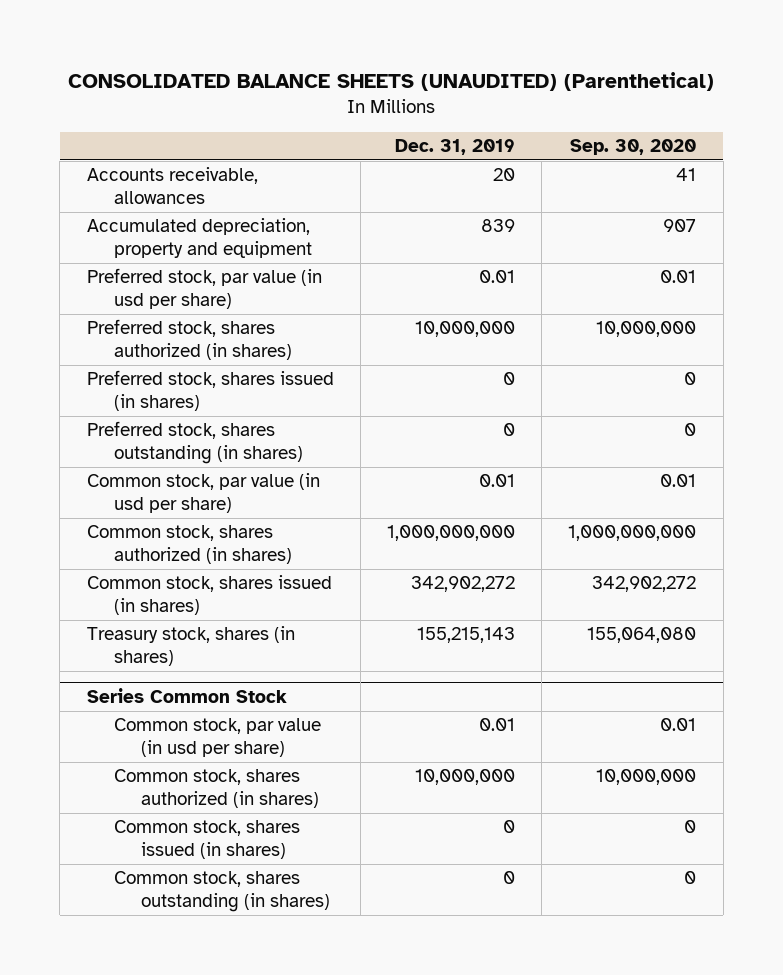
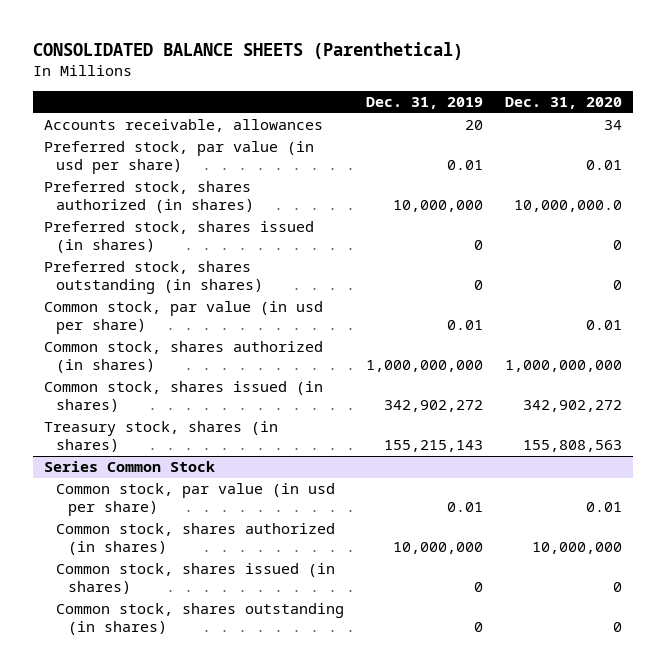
[68,72,715,92] CONSOLIDATED BALANCE SHEETS (UNAUDITED) (Parenthetical) -> [33,42,464,61] CONSOLIDATED BALANCE SHEETS (Parenthetical)
[570,138,697,155] Sep. 30, 2020 -> none
none -> [505,97,623,110] Dec. 31, 2020
[86,218,313,259] Accumulated depreciation, property and equipment -> none

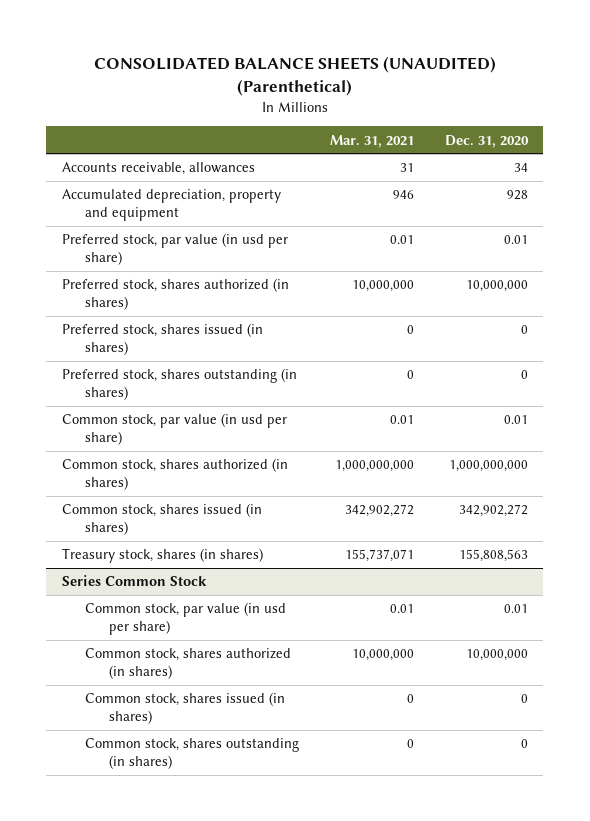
[33,42,464,61] CONSOLIDATED BALANCE SHEETS (Parenthetical) -> [93,56,496,96] CONSOLIDATED BALANCE SHEETS (UNAUDITED) (Parenthetical)
[366,97,484,110] Dec. 31, 2019 -> none
none -> [329,134,414,148] Mar. 31, 2021
none -> [61,189,281,221] Accumulated depreciation, property and equipment
[514,200,623,213] 10,000,000.0 -> [465,280,528,293] 10,000,000

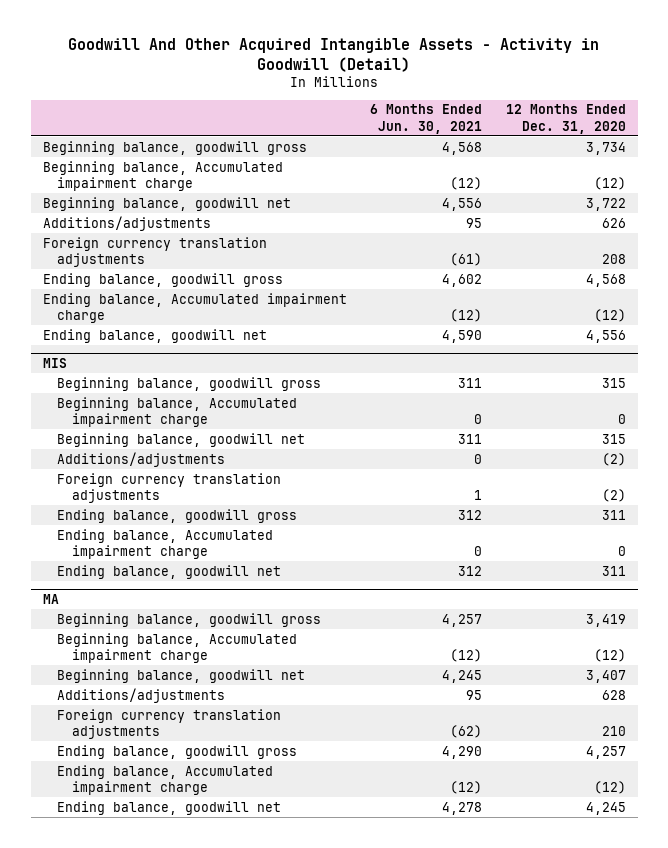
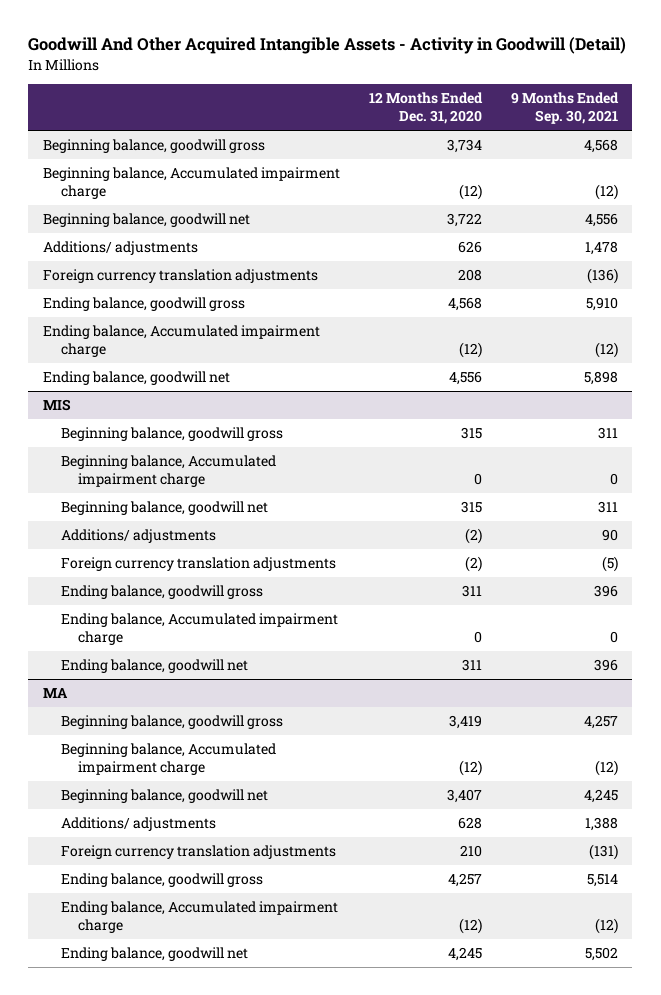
[370,104,483,134] 6 Months Ended Jun. 30, 2021 -> none
none -> [510,91,619,125] 9 Months Ended Sep. 30, 2021
[42,215,211,231] Additions/adjustments -> [42,241,198,256] Additions/ adjustments
[57,451,226,467] Additions/adjustments -> [60,529,216,544] Additions/ adjustments
[57,687,226,703] Additions/adjustments -> [60,817,216,832] Additions/ adjustments

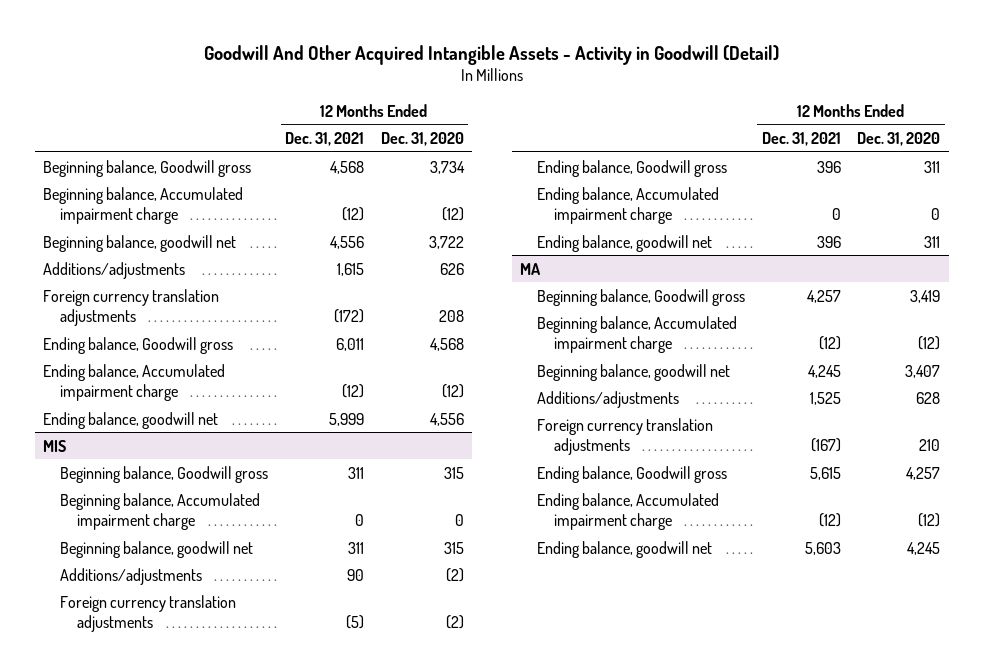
[510,91,619,125] 9 Months Ended Sep. 30, 2021 -> none
none -> [284,132,364,147] Dec. 31, 2021
[42,139,265,154] Beginning balance, goodwill gross -> [43,159,252,177] Beginning balance, Goodwill gross
[42,241,198,256] Additions/ adjustments -> [43,261,186,279] Additions/adjustments
[42,297,245,312] Ending balance, goodwill gross -> [43,336,234,354] Ending balance, Goodwill gross
[60,427,283,442] Beginning balance, goodwill gross -> [60,465,269,483] Beginning balance, Goodwill gross
[60,529,216,544] Additions/ adjustments -> [60,567,203,585] Additions/adjustments
[60,585,263,600] Ending balance, goodwill gross -> [536,159,727,177] Ending balance, Goodwill gross
[60,715,283,730] Beginning balance, goodwill gross -> [536,288,745,306] Beginning balance, Goodwill gross
[60,817,216,832] Additions/ adjustments -> [536,390,679,408] Additions/adjustments
[60,873,263,888] Ending balance, goodwill gross -> [536,465,727,483] Ending balance, Goodwill gross

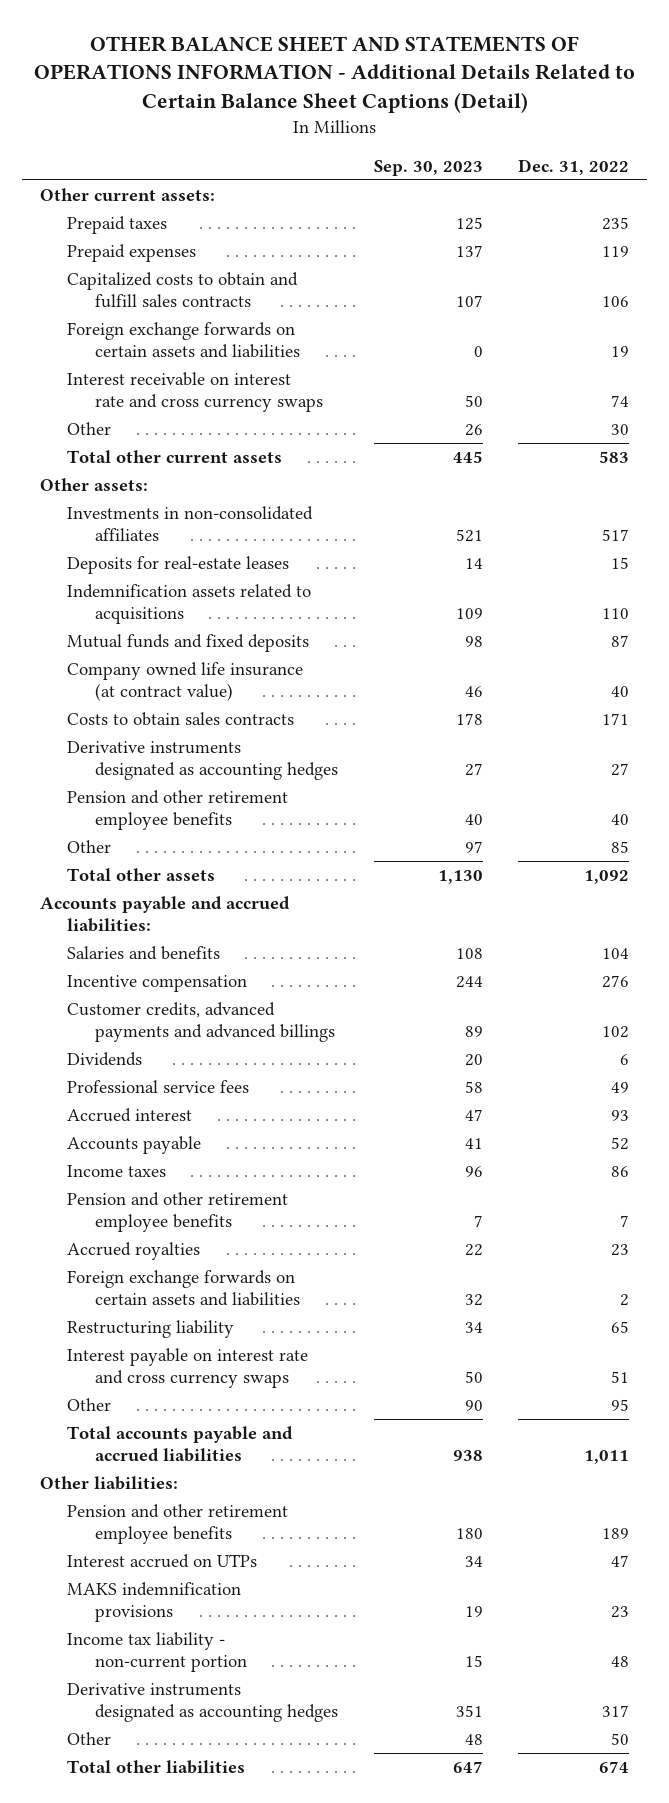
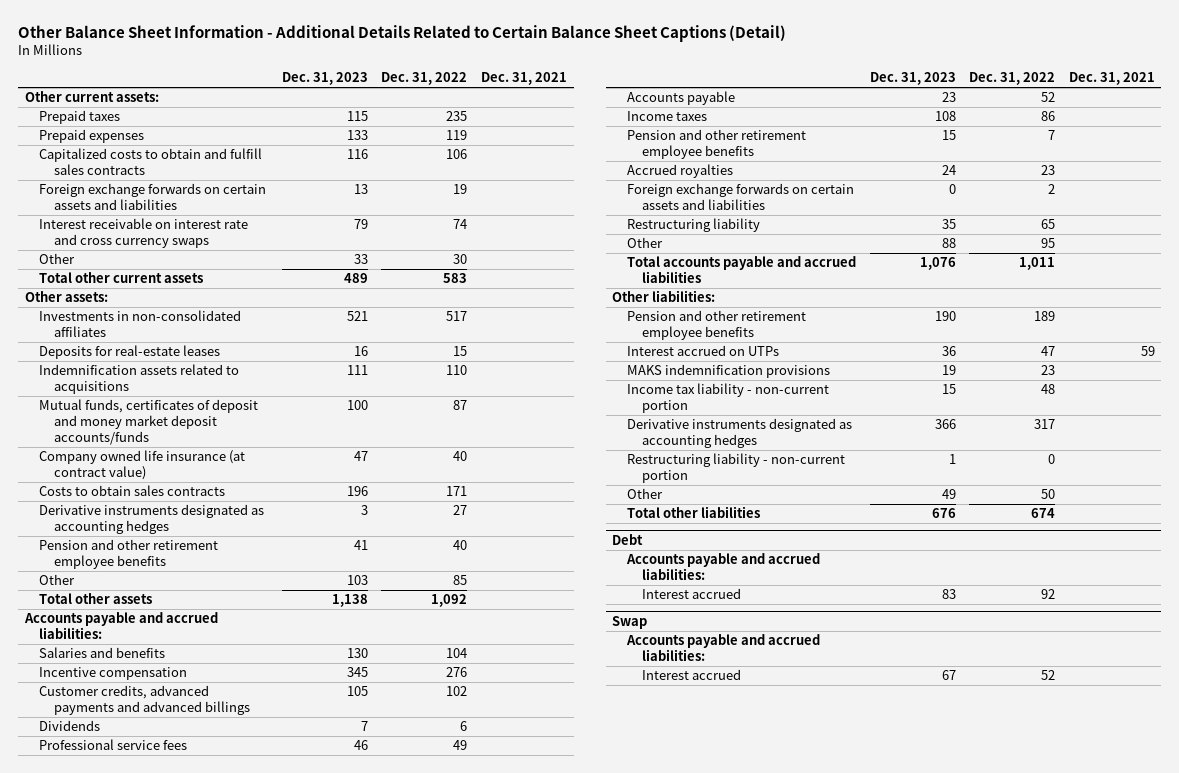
[33,35,635,114] OTHER BALANCE SHEET AND STATEMENTS OF OPERATIONS INFORMATION - Additional Details Related to Certain Balance Sheet Captions (Detail) -> [17,24,786,42] Other Balance Sheet Information - Additional Details Related to Certain Balance Sheet Captions (Detail)
[373,159,483,176] Sep. 30, 2023 -> none
none -> [281,72,368,86] Dec. 31, 2023
none -> [480,72,567,86] Dec. 31, 2021
[67,633,310,652] Mutual funds and fixed deposits -> [39,399,259,446] Mutual funds, certificates of deposit and money market deposit accounts/funds
[67,1107,193,1122] Accrued interest -> none
[67,1347,309,1388] Interest payable on interest rate and cross currency swaps -> none
none -> [627,453,846,484] Restructuring liability - non-current portion
none -> [612,534,644,546] Debt
none -> [626,553,821,581] Accounts payable and accrued liabilities:
none -> [642,588,742,600] Interest accrued
none -> [612,616,648,630] Swap
none -> [626,634,821,662] Accounts payable and accrued liabilities:
none -> [642,669,742,681] Interest accrued

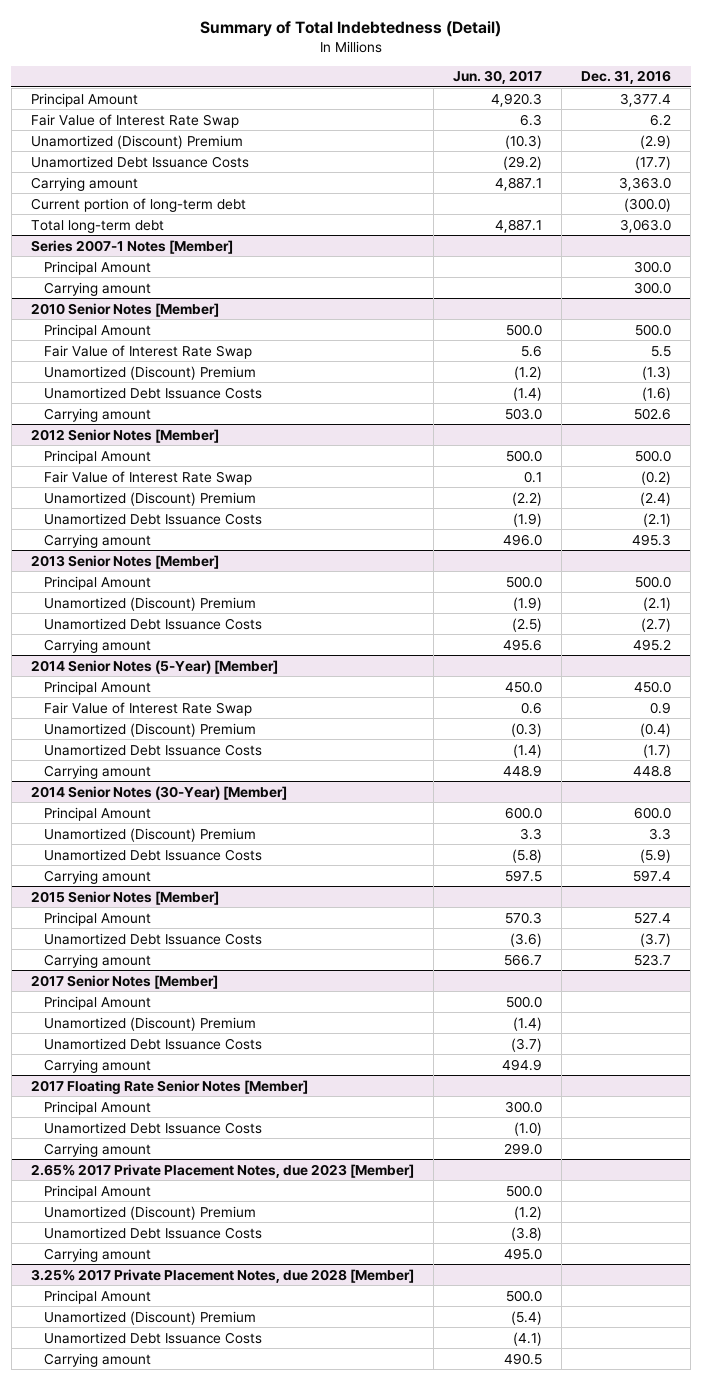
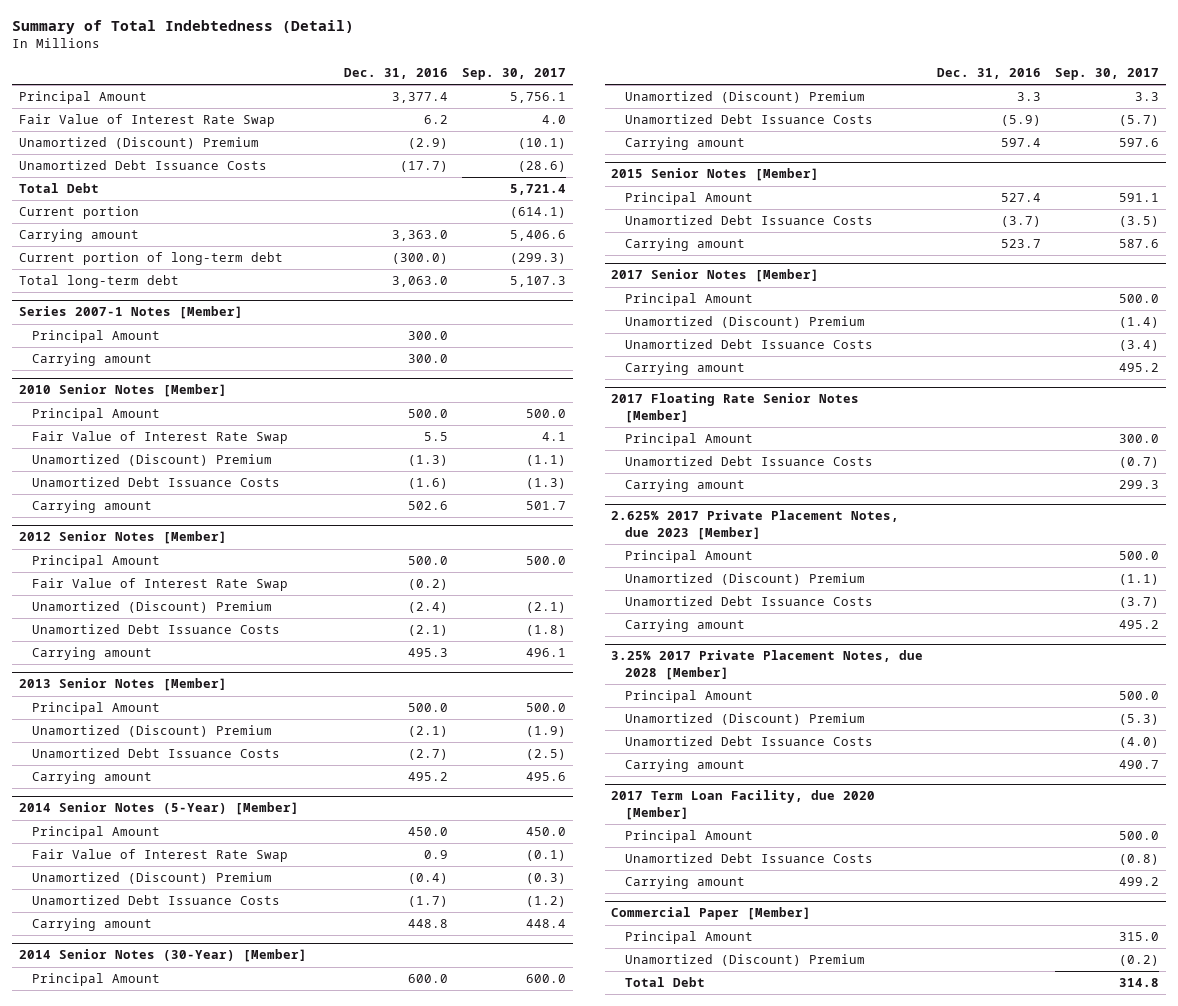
[453,70,543,85] Jun. 30, 2017 -> none
none -> [462,68,567,81] Sep. 30, 2017
none -> [18,183,99,194] Total Debt
none -> [18,206,139,220] Current portion
[30,1163,414,1178] 2.65% 2017 Private Placement Notes, due 2023 [Member] -> [611,510,900,540] 2.625% 2017 Private Placement Notes, due 2023 [Member]
none -> [611,790,876,820] 2017 Term Loan Facility, due 2020 [Member]
none -> [624,830,753,844] Principal Amount
none -> [624,853,873,864] Unamortized Debt Issuance Costs
none -> [624,876,745,890] Carrying amount
none -> [611,907,812,921] Commercial Paper [Member]
none -> [624,931,753,945] Principal Amount
none -> [624,954,865,967] Unamortized (Discount) Premium
none -> [624,977,705,988] Total Debt

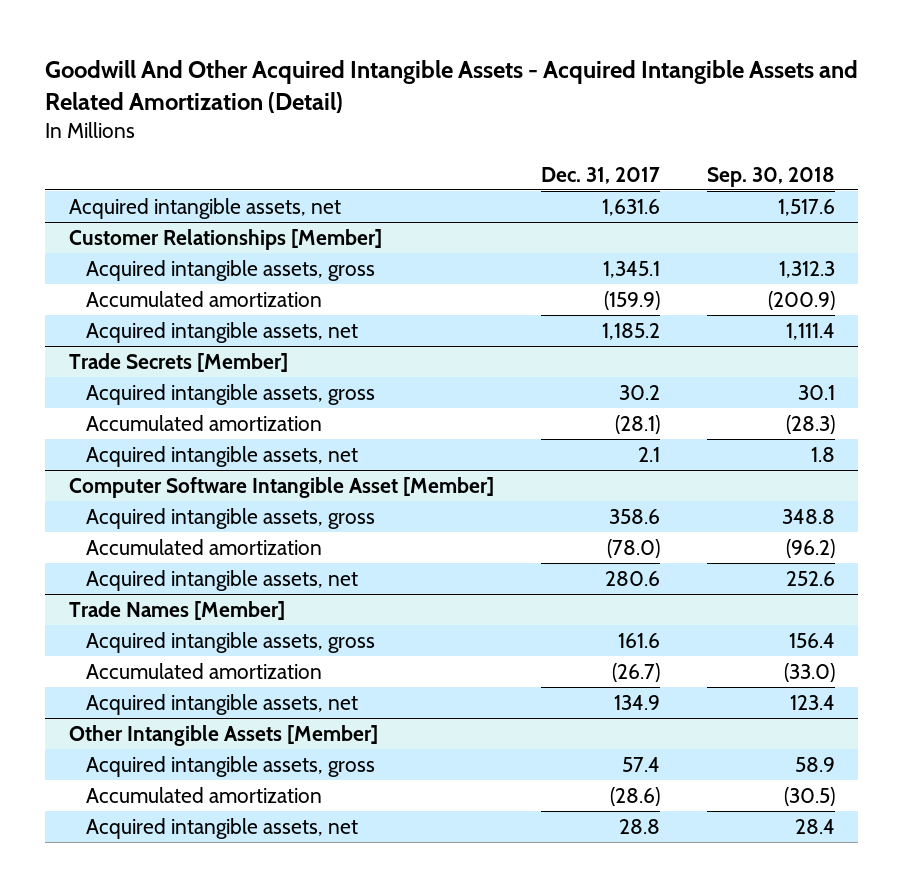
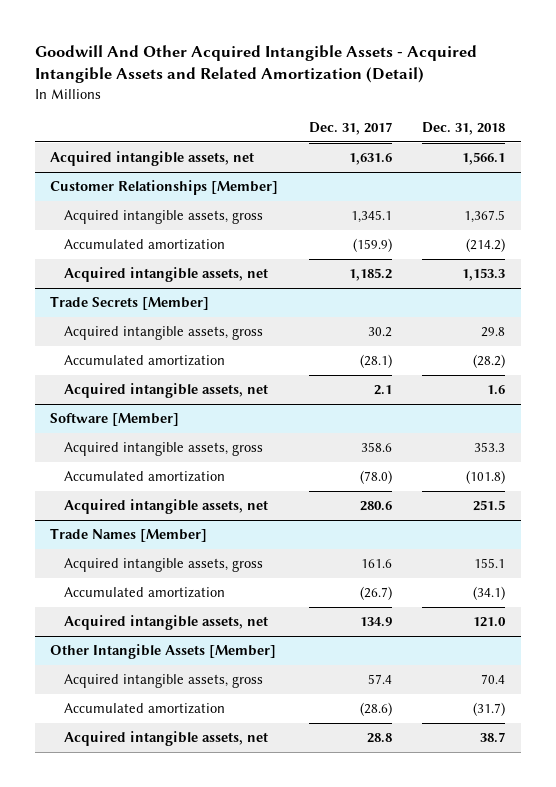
[706,166,835,187] Sep. 30, 2018 -> none
none -> [422,121,506,135] Dec. 31, 2018
[68,476,494,498] Computer Software Intangible Asset [Member] -> [50,412,180,426] Software [Member]

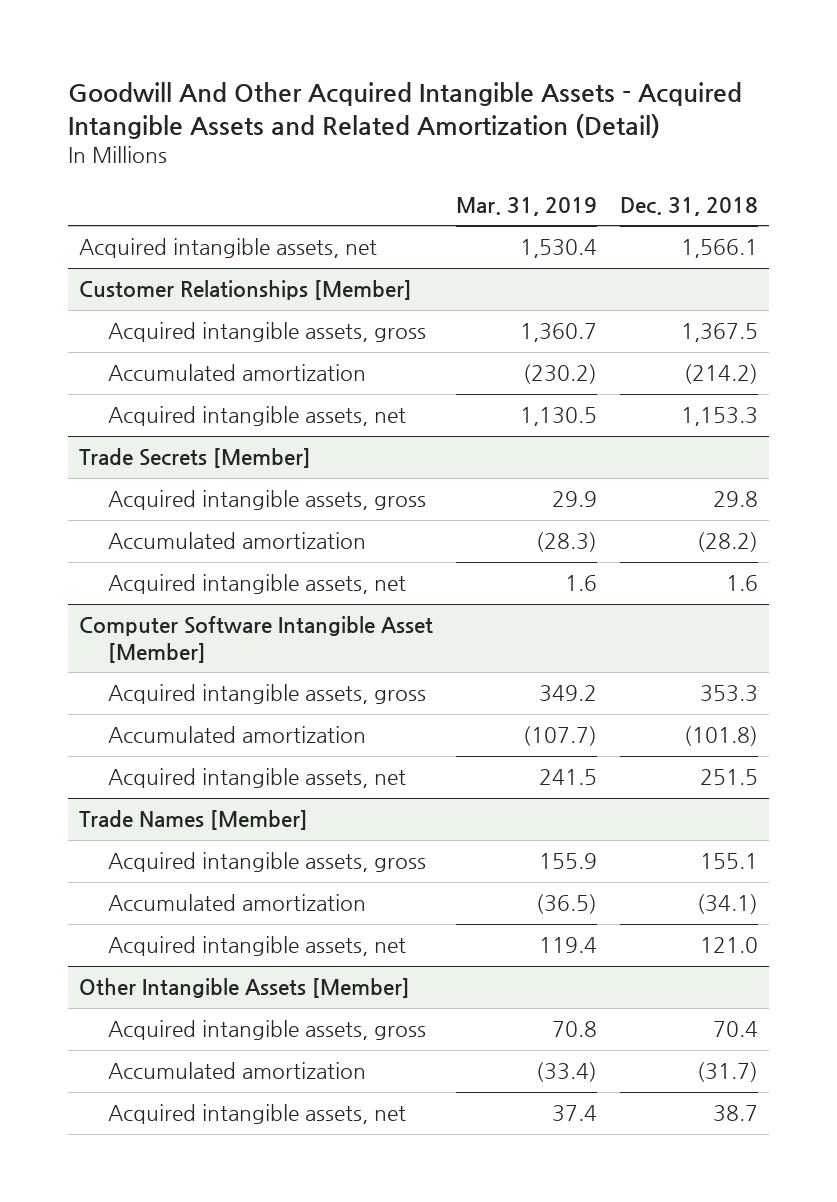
[308,121,392,135] Dec. 31, 2017 -> none
none -> [455,196,597,216] Mar. 31, 2019
[50,412,180,426] Software [Member] -> [79,616,434,663] Computer Software Intangible Asset [Member]

